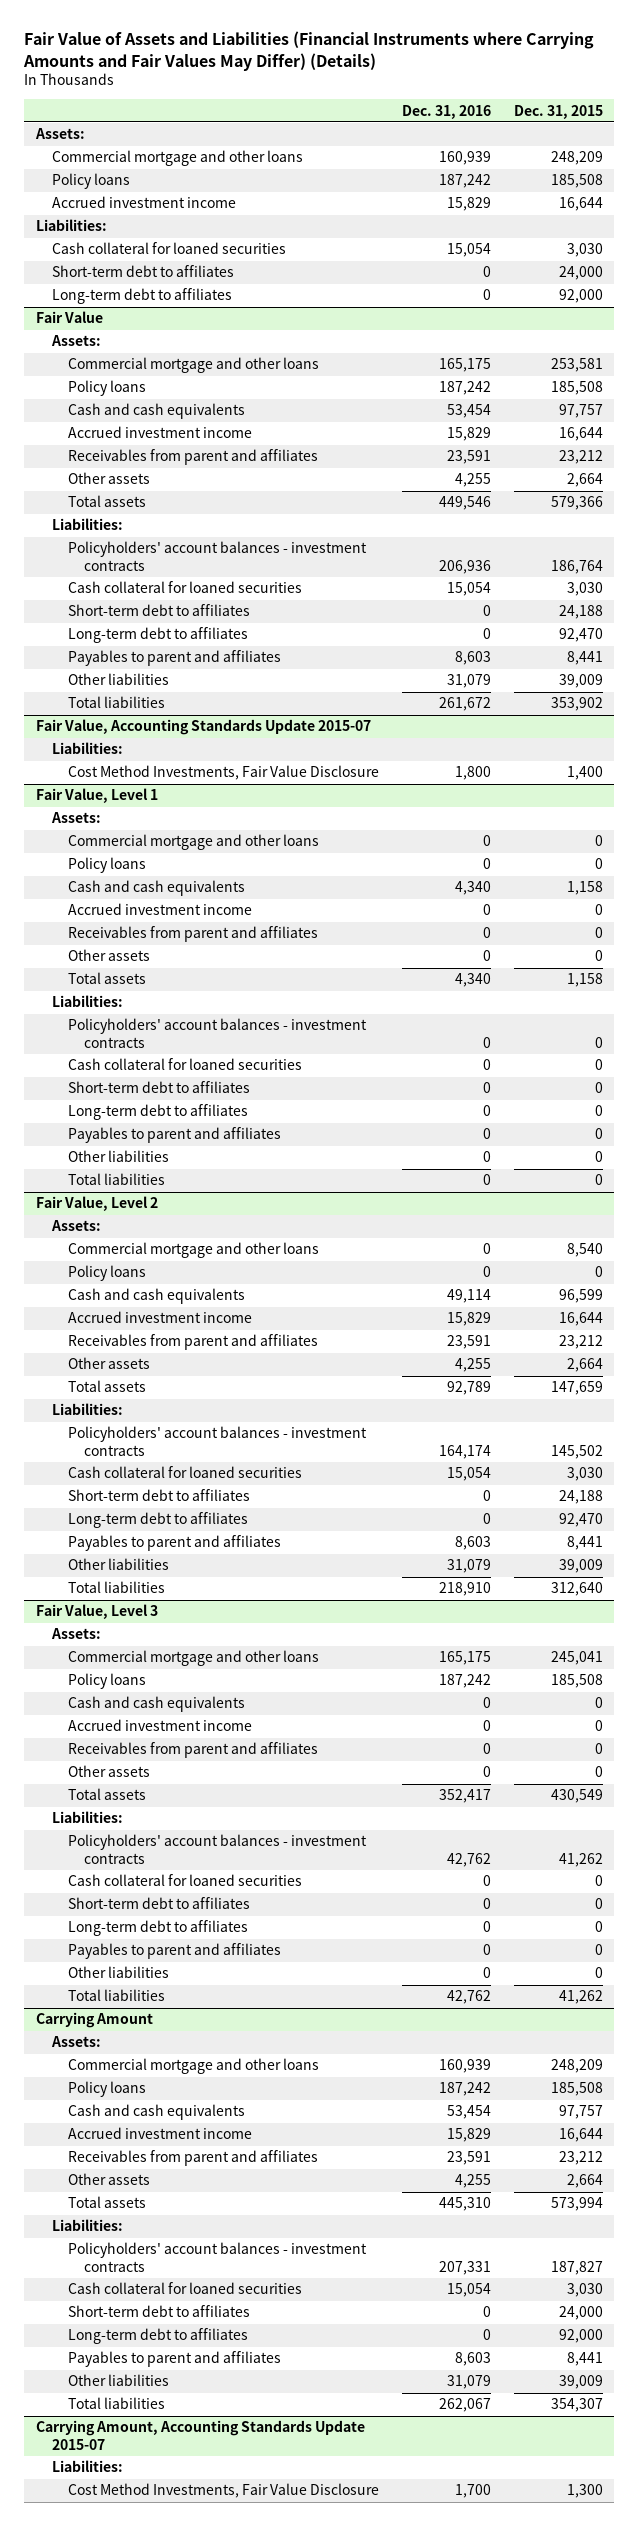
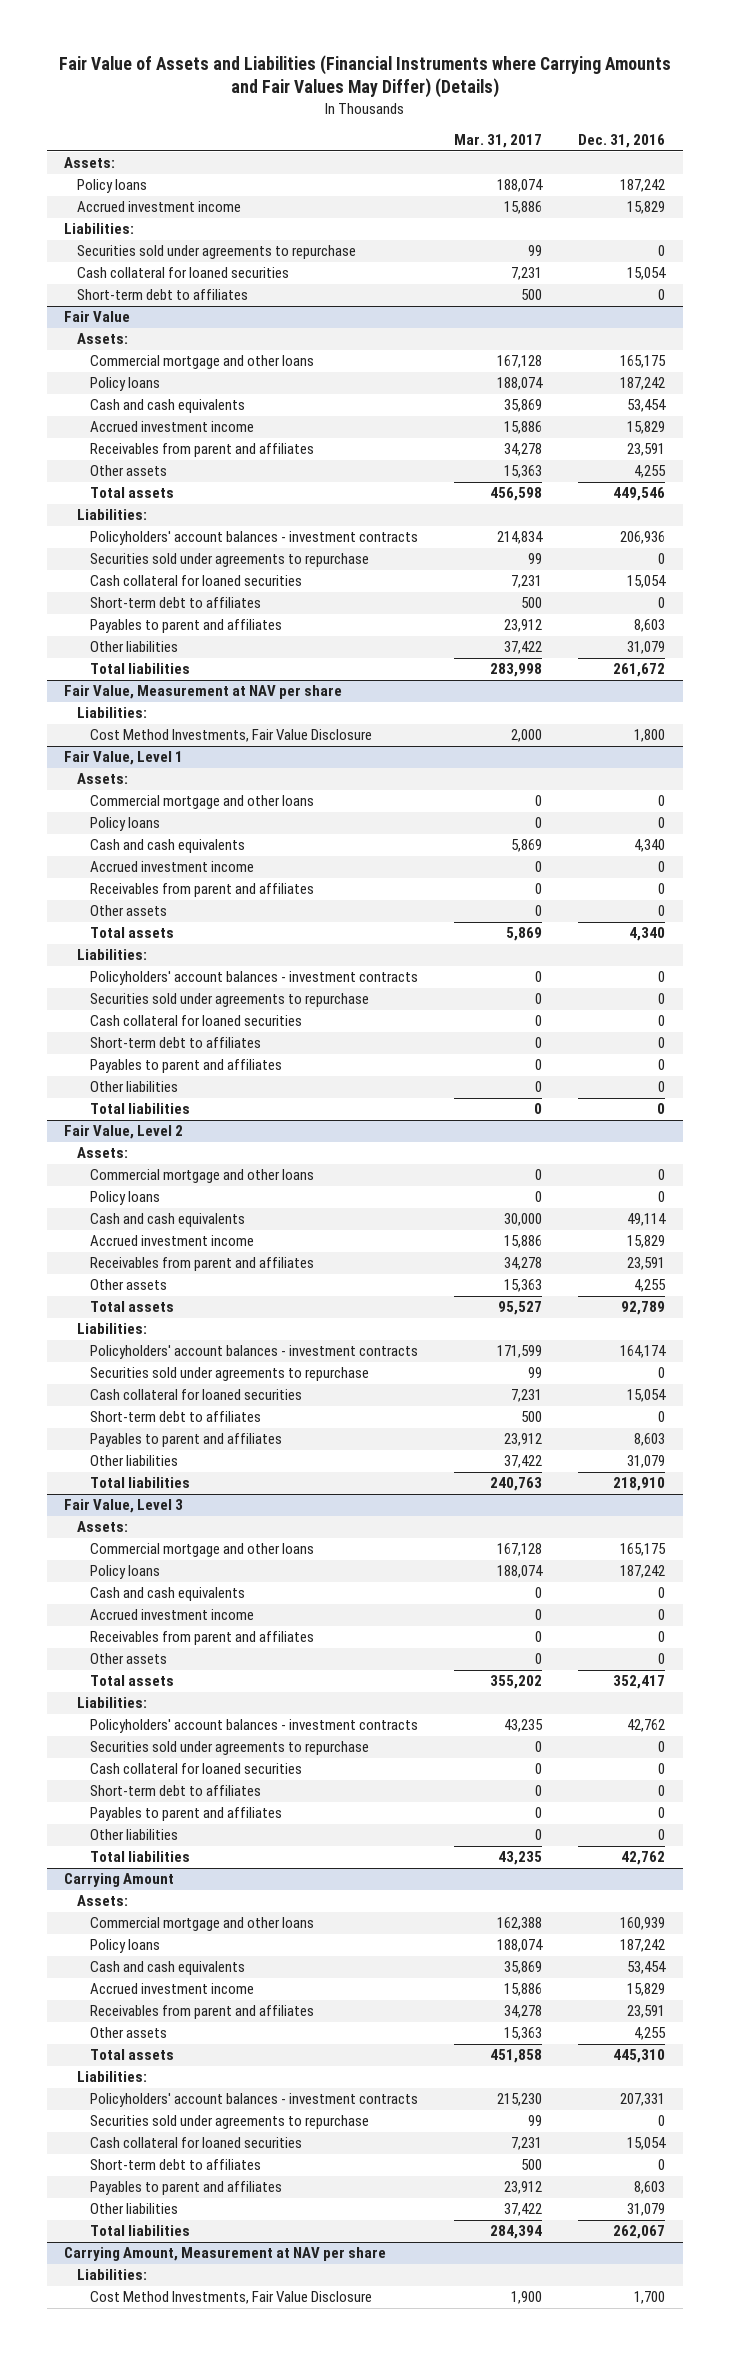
[513,104,603,119] Dec. 31, 2015 -> none
none -> [454,134,543,149] Mar. 31, 2017
[51,150,303,167] Commercial mortgage and other loans -> none
none -> [77,245,357,260] Securities sold under agreements to repurchase
[51,288,232,305] Long-term debt to affiliates -> none
none -> [90,553,370,568] Securities sold under agreements to repurchase
[67,627,248,644] Long-term debt to affiliates -> none
[35,719,371,736] Fair Value, Accounting Standards Update 2015-07 -> none
none -> [64,685,343,700] Fair Value, Measurement at NAV per share
none -> [90,993,370,1008] Securities sold under agreements to repurchase
[67,1104,248,1121] Long-term debt to affiliates -> none
none -> [90,1367,370,1382] Securities sold under agreements to repurchase
[67,1512,248,1529] Long-term debt to affiliates -> none
none -> [90,1741,370,1756] Securities sold under agreements to repurchase
[67,1920,248,1937] Long-term debt to affiliates -> none
none -> [90,2115,370,2130] Securities sold under agreements to repurchase
[67,2328,248,2345] Long-term debt to affiliates -> none
[35,2420,365,2451] Carrying Amount, Accounting Standards Update 2015-07 -> none
none -> [64,2247,387,2262] Carrying Amount, Measurement at NAV per share

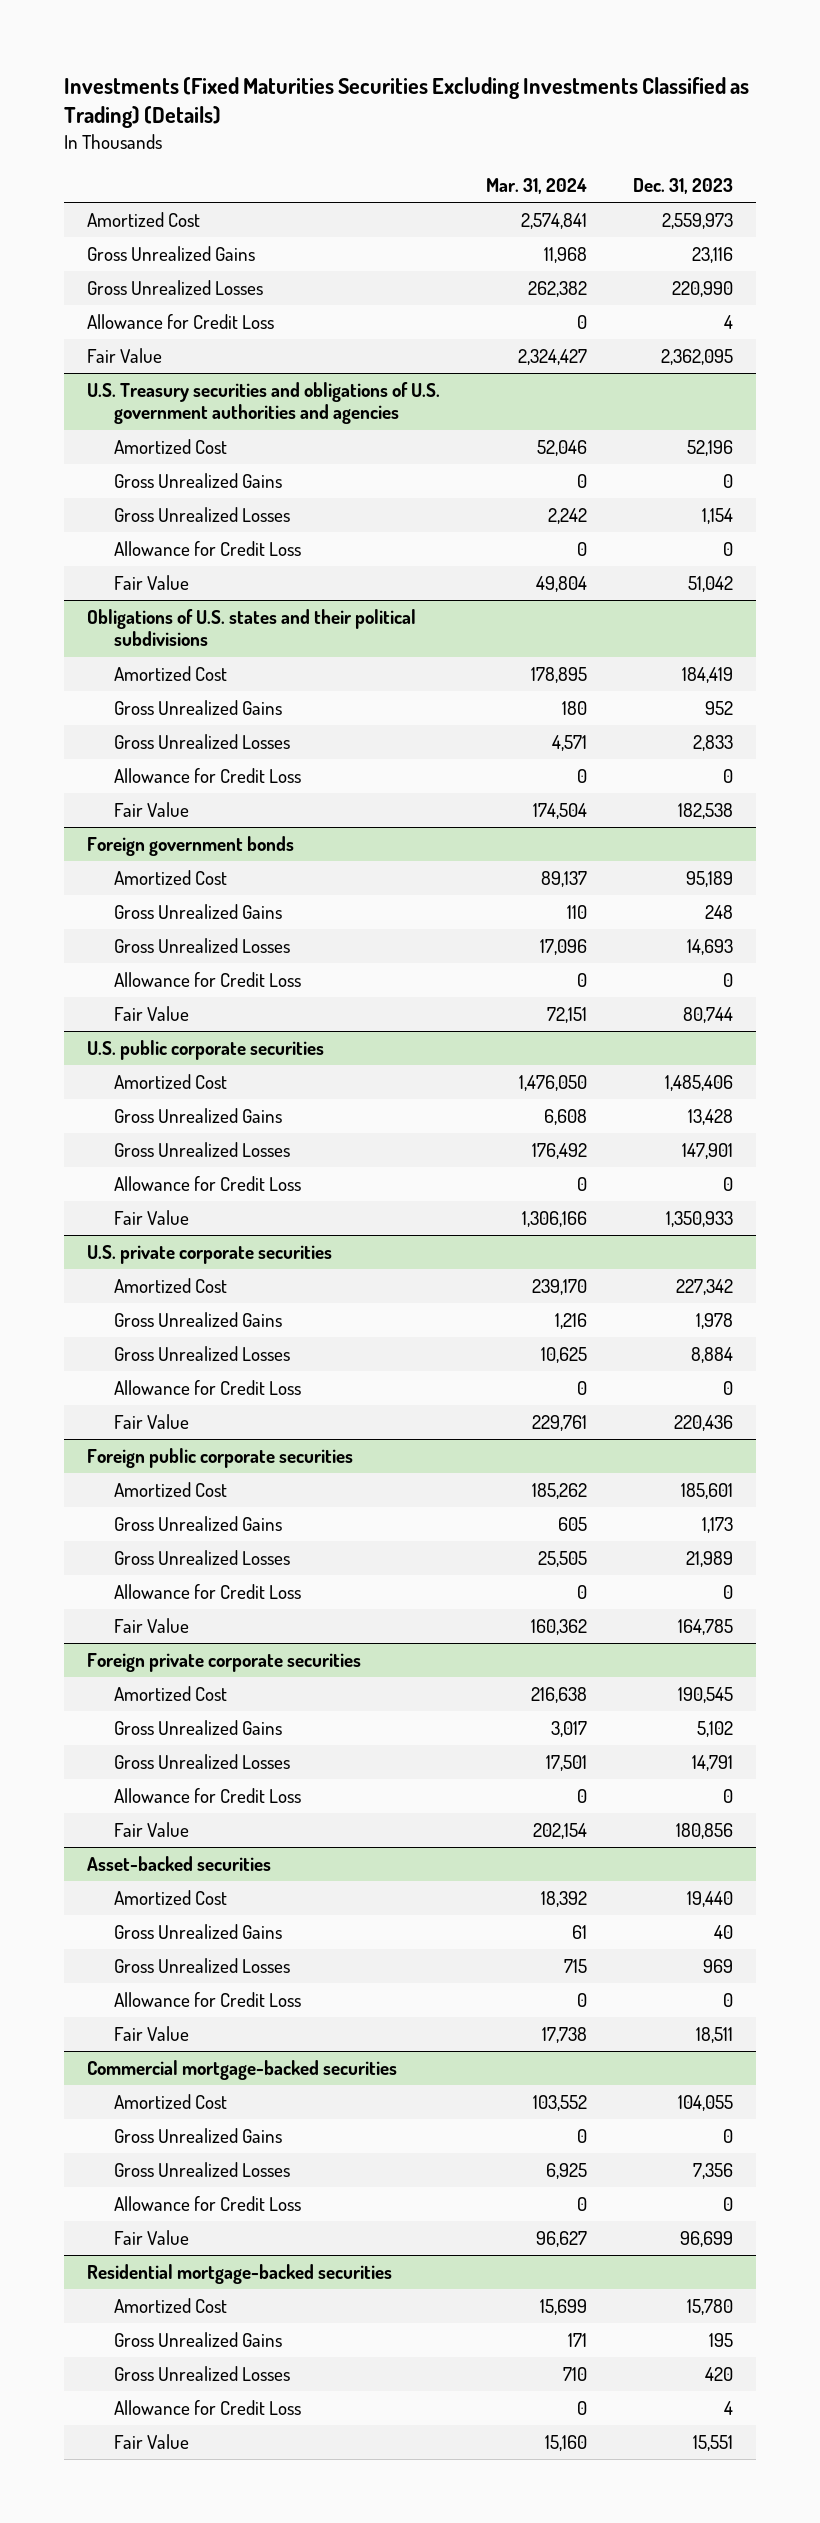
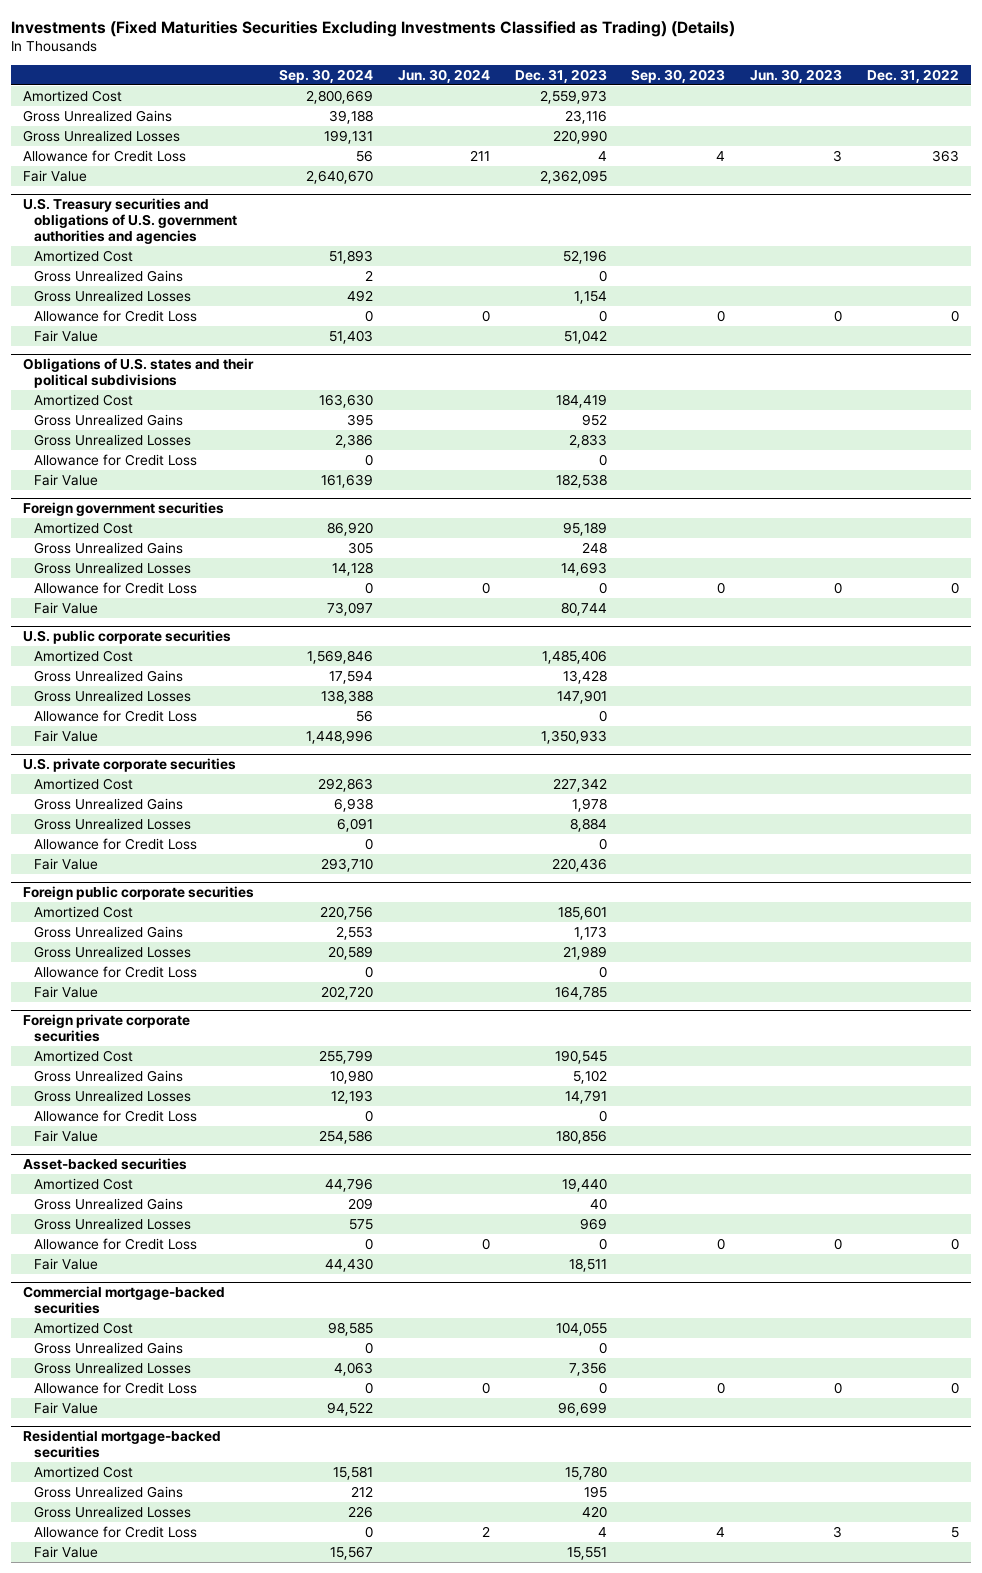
[486,178,588,195] Mar. 31, 2024 -> none
none -> [279,68,374,83] Sep. 30, 2024
none -> [397,68,490,83] Jun. 30, 2024
none -> [631,68,726,83] Sep. 30, 2023
none -> [749,68,842,83] Jun. 30, 2023
none -> [866,68,959,83] Dec. 31, 2022
[87,836,295,857] Foreign government bonds -> [23,501,225,516] Foreign government securities

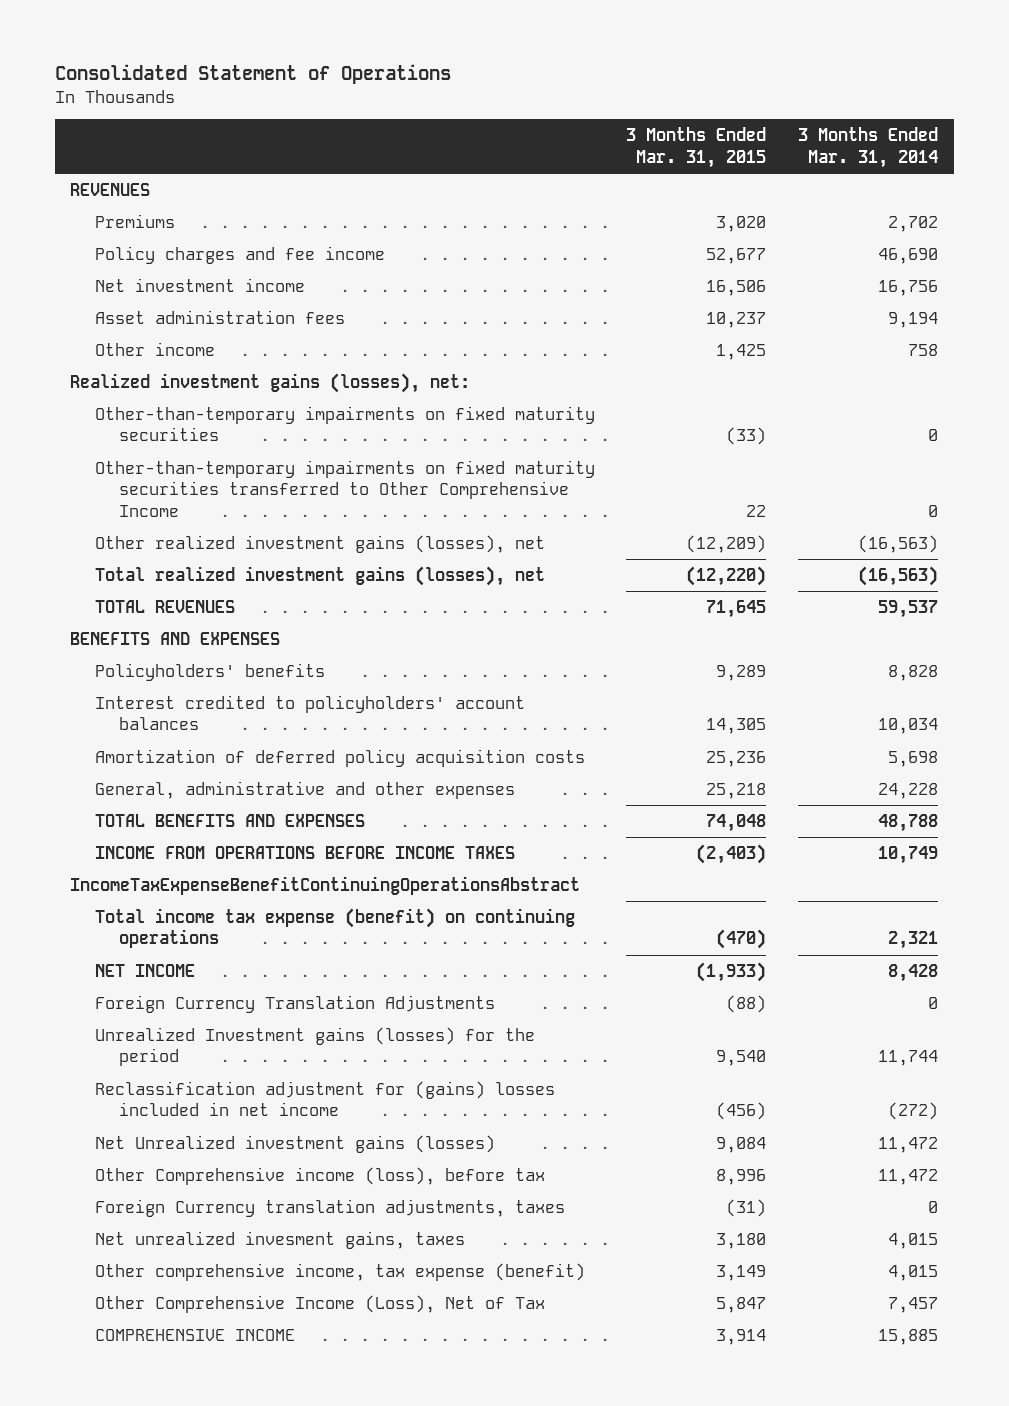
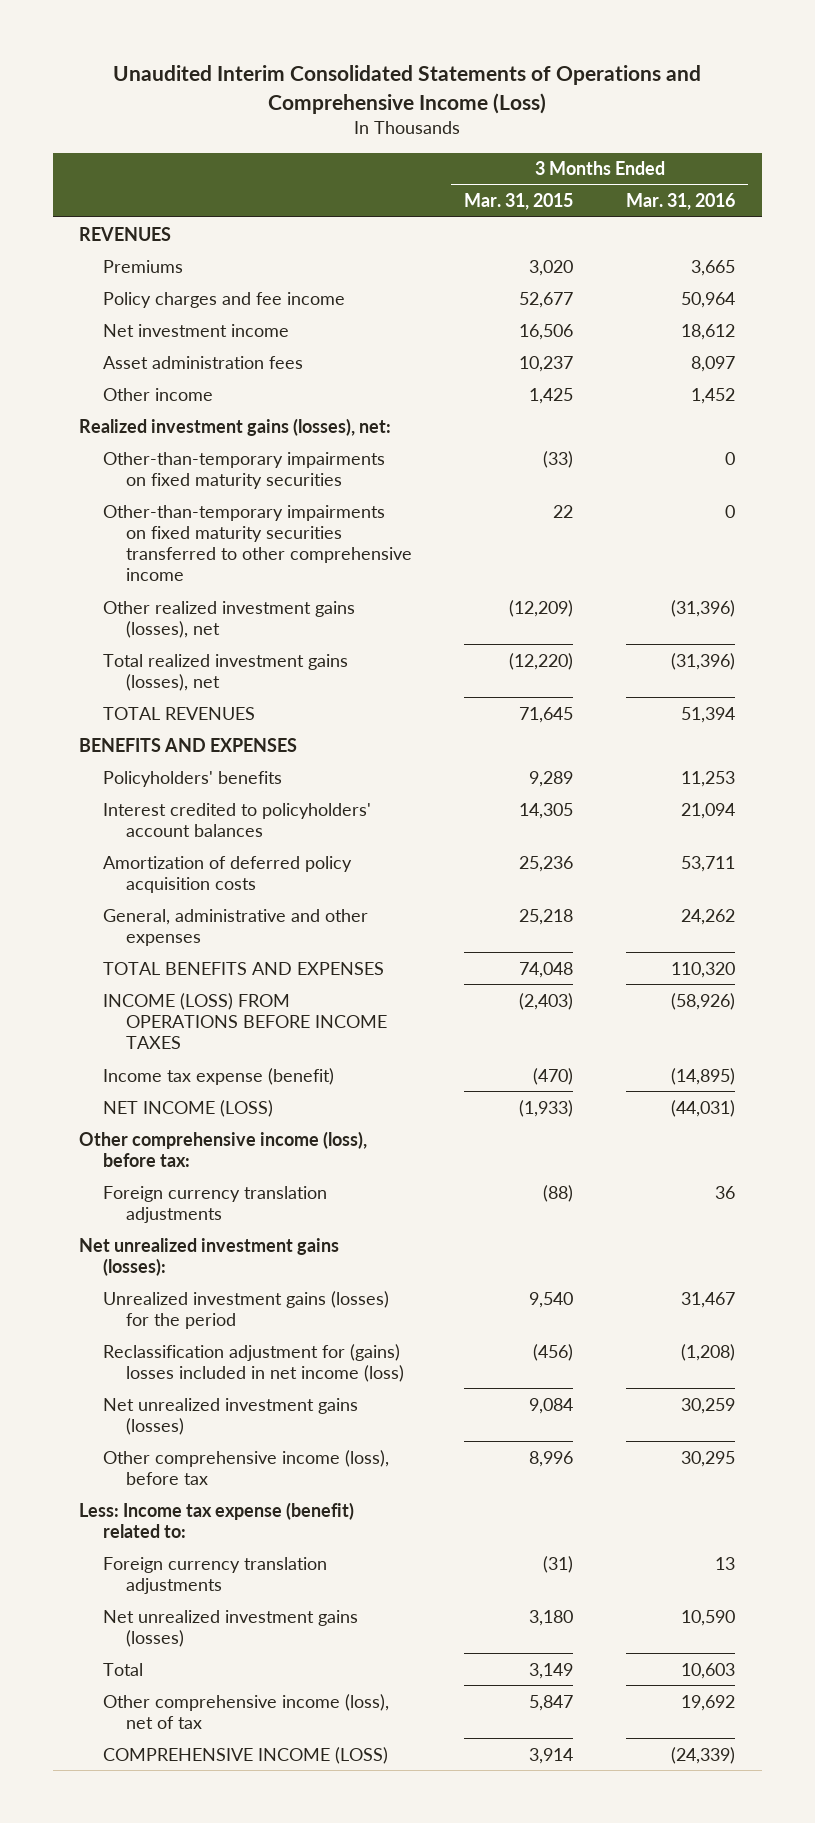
[54,64,451,85] Consolidated Statement of Operations -> [113,65,702,114] Unaudited Interim Consolidated Statements of Operations and Comprehensive Income (Loss)
[798,127,939,168] 3 Months Ended Mar. 31, 2014 -> none
none -> [626,193,736,211] Mar. 31, 2016
[94,459,595,517] Other-than-temporary impairments on fixed maturity securities transferred to Other Comprehensive Income -> [102,504,412,582] Other-than-temporary impairments on fixed maturity securities transferred to other comprehensive income
[70,875,581,895] IncomeTaxExpenseBenefitContinuingOperationsAbstract -> none
[94,845,515,859] INCOME FROM OPERATIONS BEFORE INCOME TAXES -> [102,992,387,1050] INCOME (LOSS) FROM OPERATIONS BEFORE INCOME TAXES
[94,907,575,949] Total income tax expense (benefit) on continuing operations -> [102,1067,334,1085] Income tax expense (benefit)
[94,963,195,977] NET INCOME -> [102,1099,273,1117] NET INCOME (LOSS)
none -> [79,1130,368,1167] Other comprehensive income (loss), before tax:
[94,994,495,1013] Foreign Currency Translation Adjustments -> [102,1185,327,1223] Foreign currency translation adjustments
none -> [79,1237,340,1276] Net unrealized investment gains (losses):
[94,1026,535,1067] Unrealized Investment gains (losses) for the period -> [102,1290,389,1329] Unrealized investment gains (losses) for the period
[94,1080,555,1117] Reclassification adjustment for (gains) losses included in net income -> [102,1343,404,1382] Reclassification adjustment for (gains) losses included in net income (loss)
[94,1134,495,1153] Net Unrealized investment gains (losses) -> [102,1397,358,1435] Net unrealized investment gains (losses)
[94,1166,545,1185] Other Comprehensive income (loss), before tax -> [102,1449,389,1485] Other comprehensive income (loss), before tax
none -> [79,1501,355,1538] Less: Income tax expense (benefit) related to:
[94,1198,565,1217] Foreign Currency translation adjustments, taxes -> [102,1556,327,1594] Foreign currency translation adjustments
[94,1230,465,1249] Net unrealized invesment gains, taxes -> [102,1609,358,1647] Net unrealized investment gains (losses)
[94,1262,585,1281] Other comprehensive income, tax expense (benefit) -> [102,1662,143,1676] Total
[94,1294,545,1313] Other Comprehensive Income (Loss), Net of Tax -> [102,1693,389,1729] Other comprehensive income (loss), net of tax
[94,1328,295,1341] COMPREHENSIVE INCOME -> [102,1746,388,1764] COMPREHENSIVE INCOME (LOSS)

